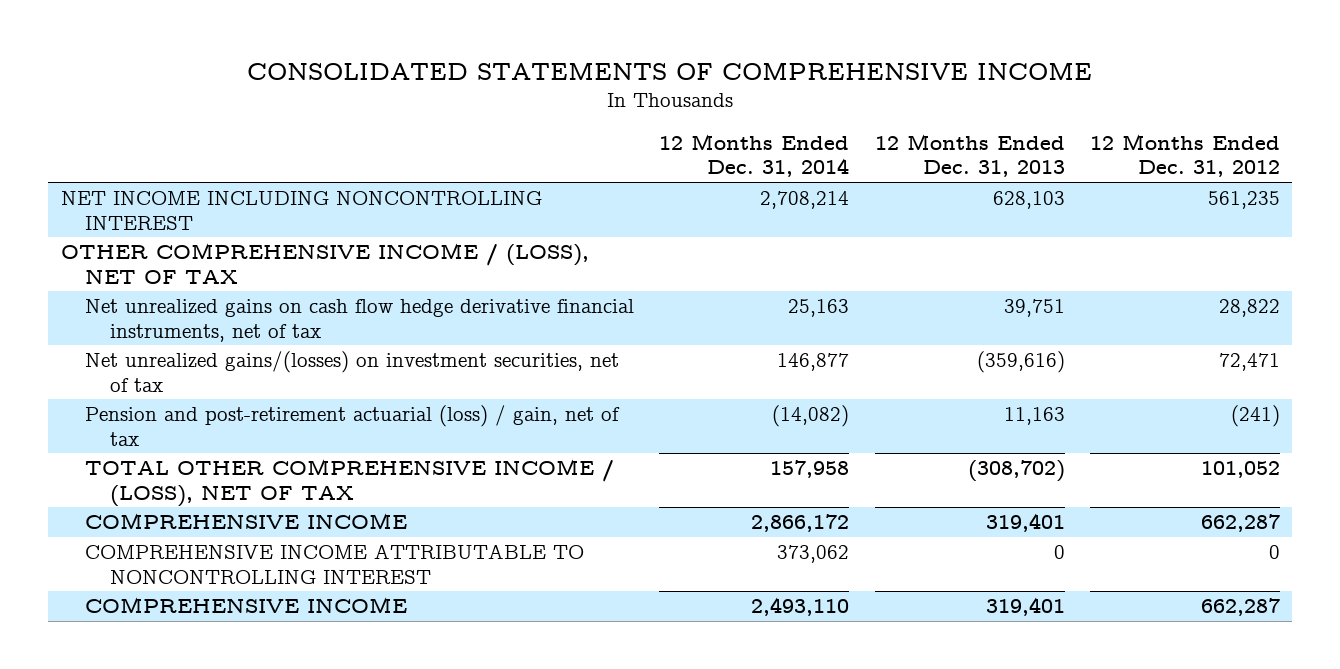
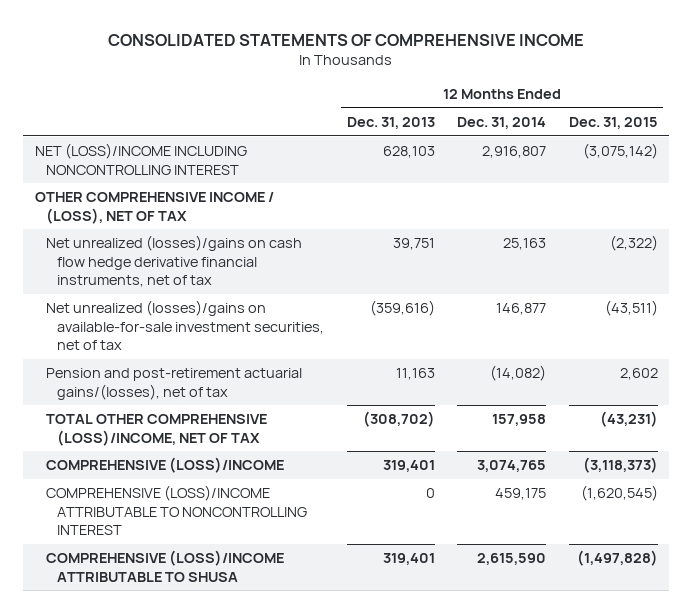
[1089,133,1280,178] 12 Months Ended Dec. 31, 2012 -> none
none -> [568,116,658,129] Dec. 31, 2015
[60,190,542,230] NET INCOME INCLUDING NONCONTROLLING INTEREST -> [34,143,247,175] NET (LOSS)/INCOME INCLUDING NONCONTROLLING INTEREST
[760,190,850,209] 2,708,214 -> [482,146,547,159] 2,916,807
[85,298,635,342] Net unrealized gains on cash flow hedge derivative financial instruments, net of tax -> [45,235,302,287] Net unrealized (losses)/gains on cash flow hedge derivative financial instruments, net of tax
[85,350,620,392] Net unrealized gains/(losses) on investment securities, net of tax -> [45,300,325,350] Net unrealized (losses)/gains on available-for-sale investment securities, net of tax
[85,404,621,446] Pension and post-retirement actuarial (loss) / gain, net of tax -> [45,368,302,400] Pension and post-retirement actuarial gains/(losses), net of tax
[85,458,615,507] TOTAL OTHER COMPREHENSIVE INCOME / (LOSS), NET OF TAX -> [45,414,267,446] TOTAL OTHER COMPREHENSIVE (LOSS)/INCOME, NET OF TAX
[85,512,408,529] COMPREHENSIVE INCOME -> [45,457,284,474] COMPREHENSIVE (LOSS)/INCOME
[751,513,850,532] 2,866,172 -> [477,460,547,473] 3,074,765
[85,543,585,584] COMPREHENSIVE INCOME ATTRIBUTABLE TO NONCONTROLLING INTEREST -> [45,485,308,535] COMPREHENSIVE (LOSS)/INCOME ATTRIBUTABLE TO NONCONTROLLING INTEREST
[777,544,850,563] 373,062 -> [495,488,547,501] 459,175
[85,596,408,613] COMPREHENSIVE INCOME -> [45,550,284,582] COMPREHENSIVE (LOSS)/INCOME ATTRIBUTABLE TO SHUSA
[751,596,850,616] 2,493,110 -> [477,553,547,566] 2,615,590

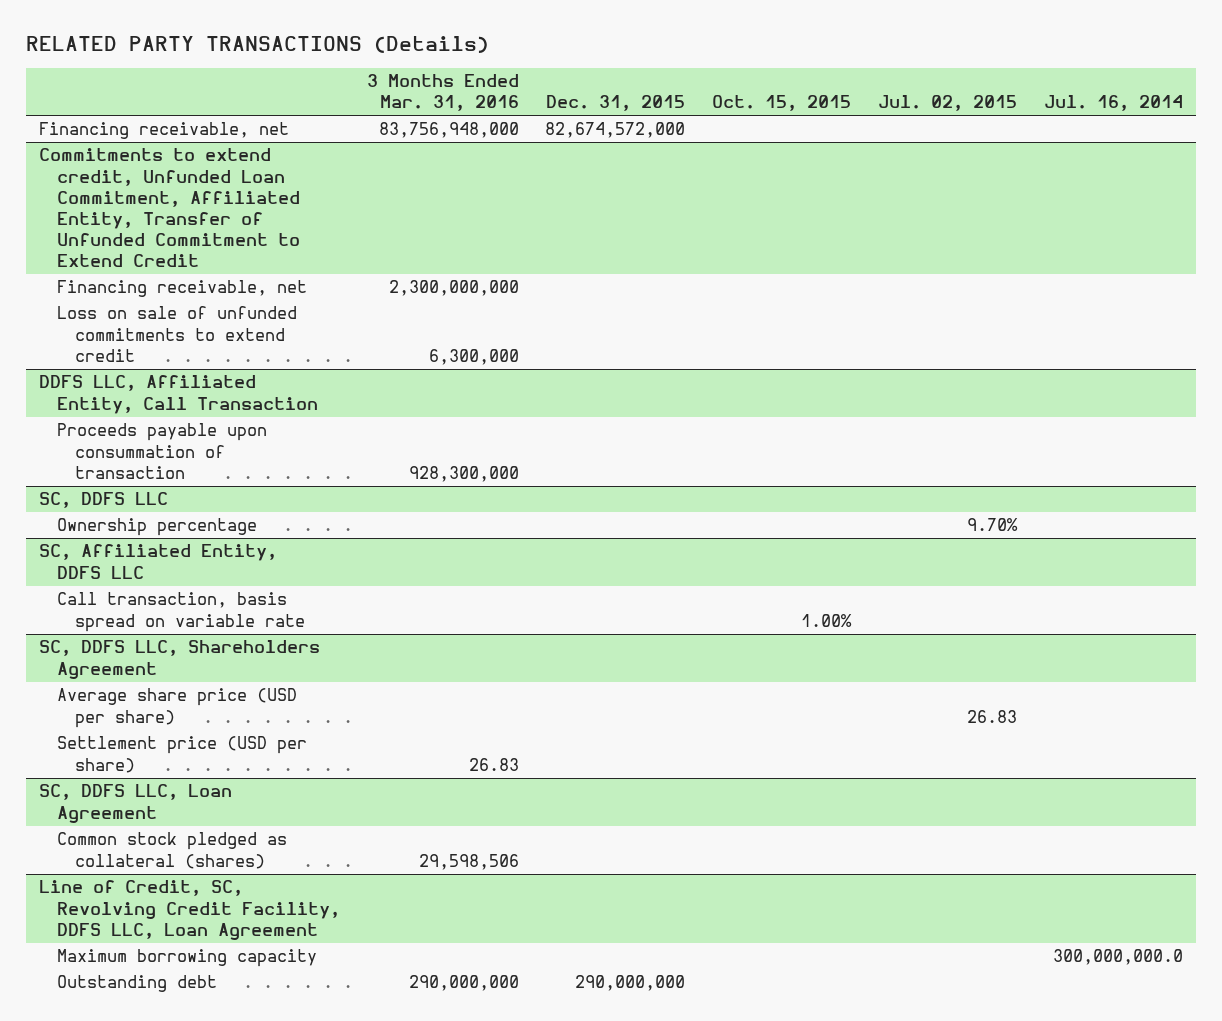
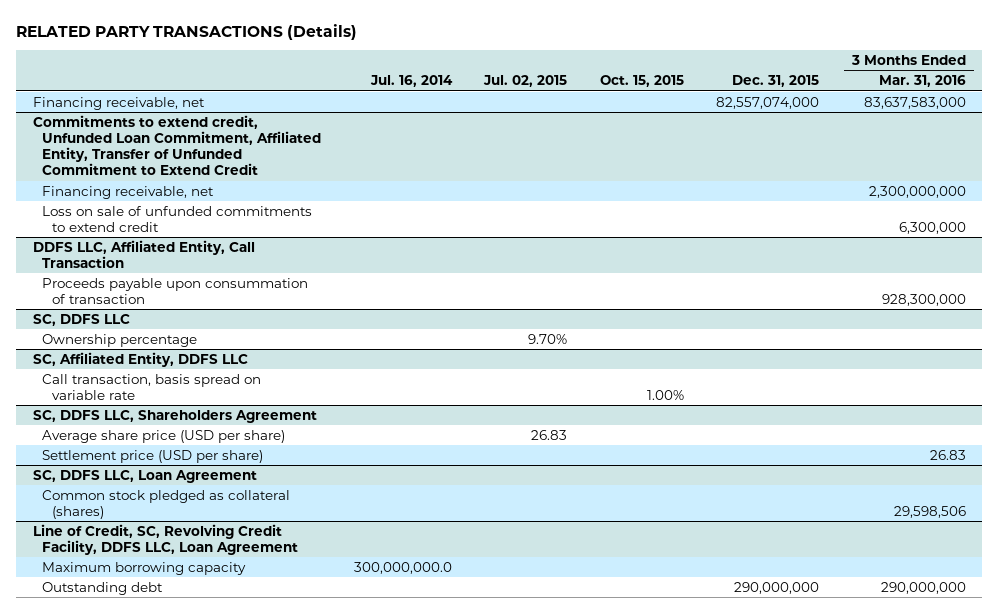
[378,122,519,139] 83,756,948,000 -> [863,96,966,109] 83,637,583,000
[545,122,686,139] 82,674,572,000 -> [716,96,820,109] 82,557,074,000

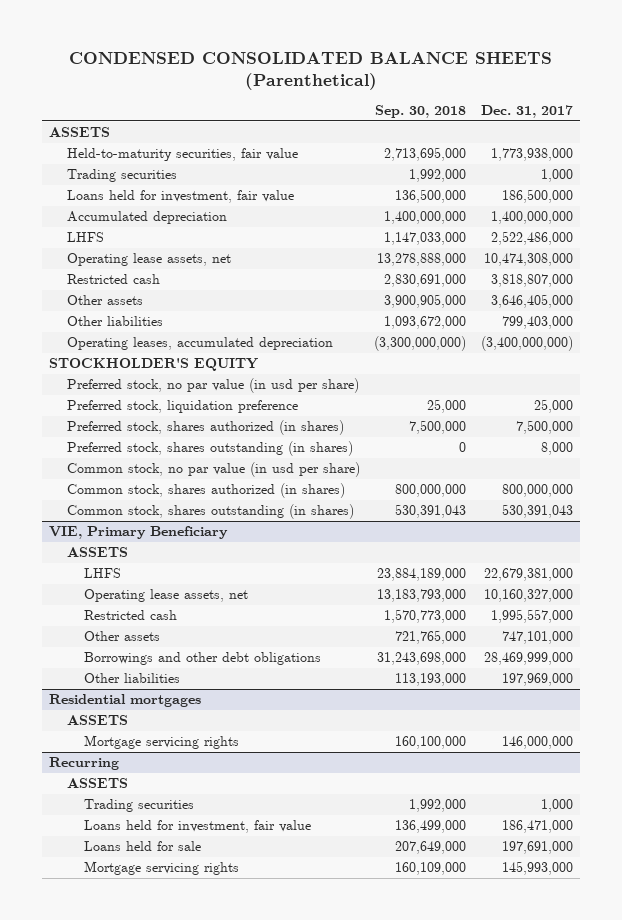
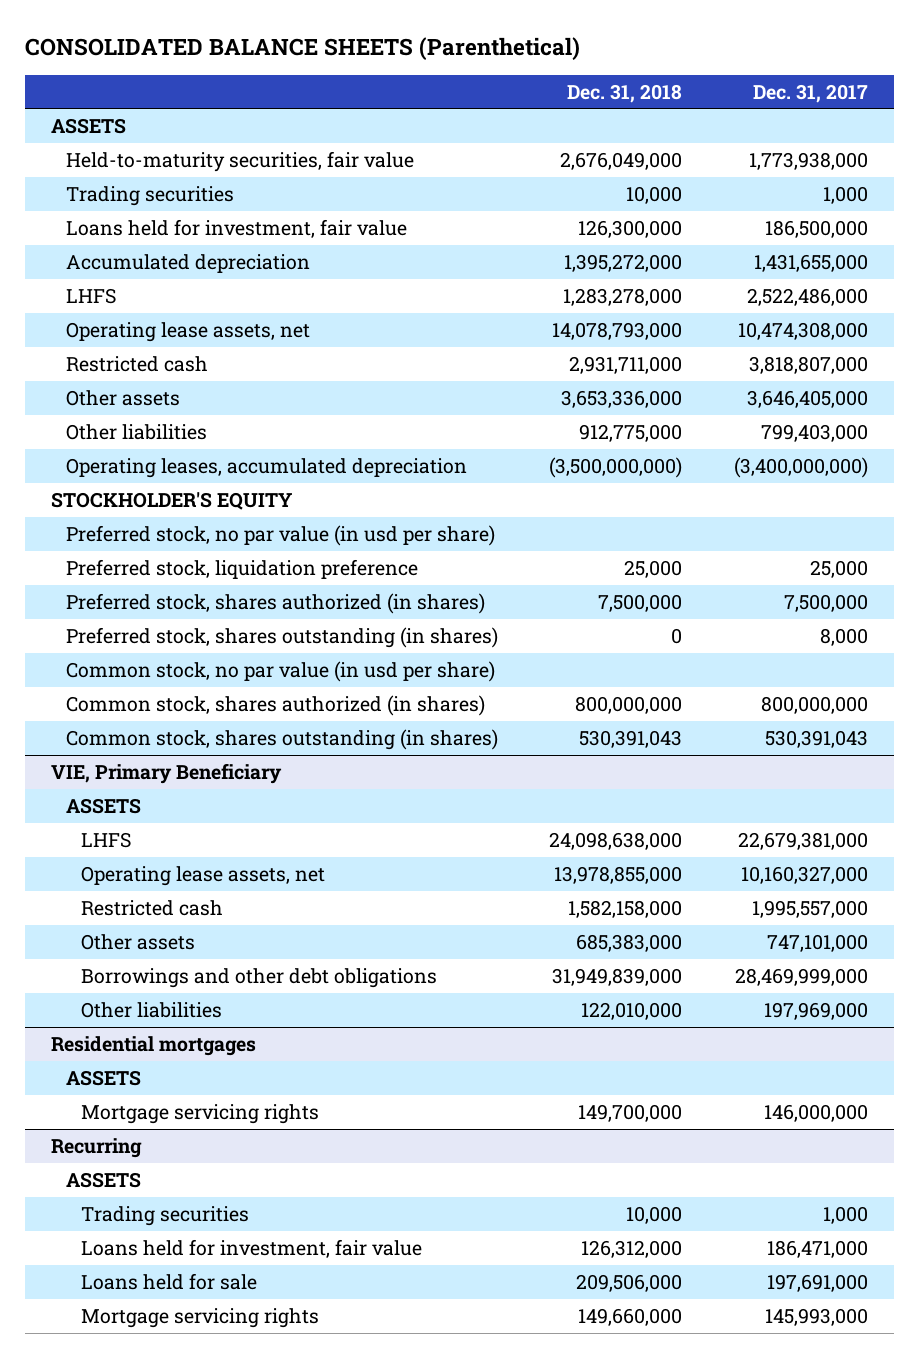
[69,51,553,90] CONDENSED CONSOLIDATED BALANCE SHEETS (Parenthetical) -> [24,37,580,61] CONSOLIDATED BALANCE SHEETS (Parenthetical)
[375,105,467,119] Sep. 30, 2018 -> none
none -> [567,83,683,103] Dec. 31, 2018
[491,211,574,225] 1,400,000,000 -> [753,253,868,272] 1,431,655,000

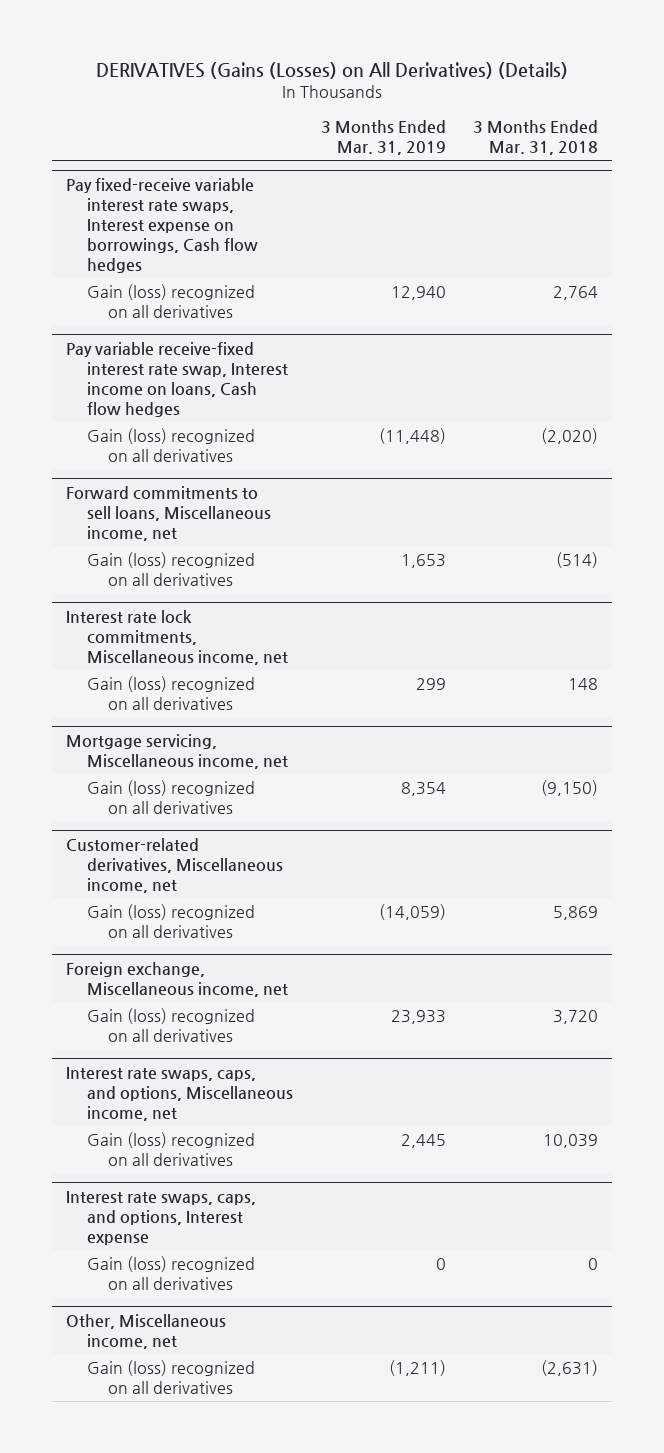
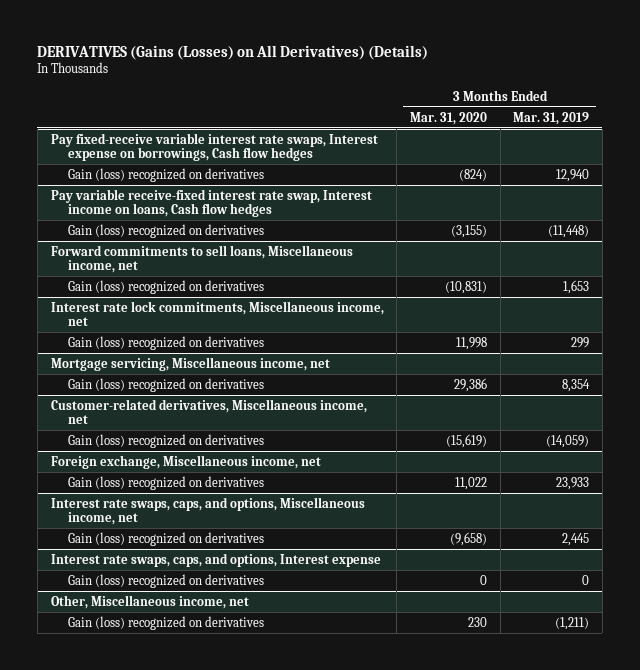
[473,120,599,156] 3 Months Ended Mar. 31, 2018 -> none
none -> [409,111,487,125] Mar. 31, 2020
[87,284,256,319] Gain (loss) recognized on all derivatives -> [67,167,264,182] Gain (loss) recognized on derivatives
[87,428,256,463] Gain (loss) recognized on all derivatives -> [67,223,264,238] Gain (loss) recognized on derivatives
[87,552,256,587] Gain (loss) recognized on all derivatives -> [67,279,264,294] Gain (loss) recognized on derivatives
[87,676,256,711] Gain (loss) recognized on all derivatives -> [67,335,264,350] Gain (loss) recognized on derivatives
[87,780,256,815] Gain (loss) recognized on all derivatives -> [67,377,264,392] Gain (loss) recognized on derivatives
[87,904,256,939] Gain (loss) recognized on all derivatives -> [67,433,264,448] Gain (loss) recognized on derivatives
[87,1008,256,1043] Gain (loss) recognized on all derivatives -> [67,475,264,490] Gain (loss) recognized on derivatives
[87,1132,256,1167] Gain (loss) recognized on all derivatives -> [67,531,264,546] Gain (loss) recognized on derivatives
[87,1256,256,1291] Gain (loss) recognized on all derivatives -> [67,573,264,588] Gain (loss) recognized on derivatives
[87,1360,256,1395] Gain (loss) recognized on all derivatives -> [67,615,264,630] Gain (loss) recognized on derivatives

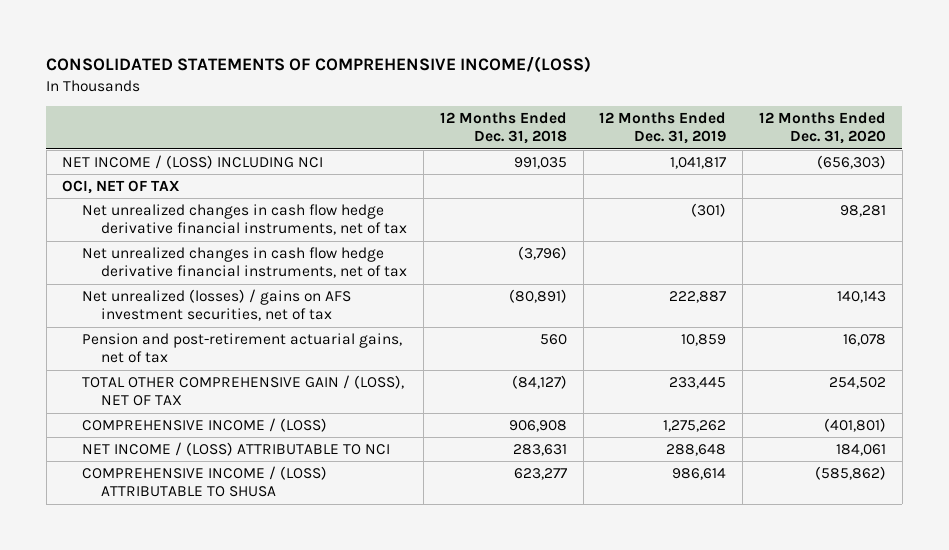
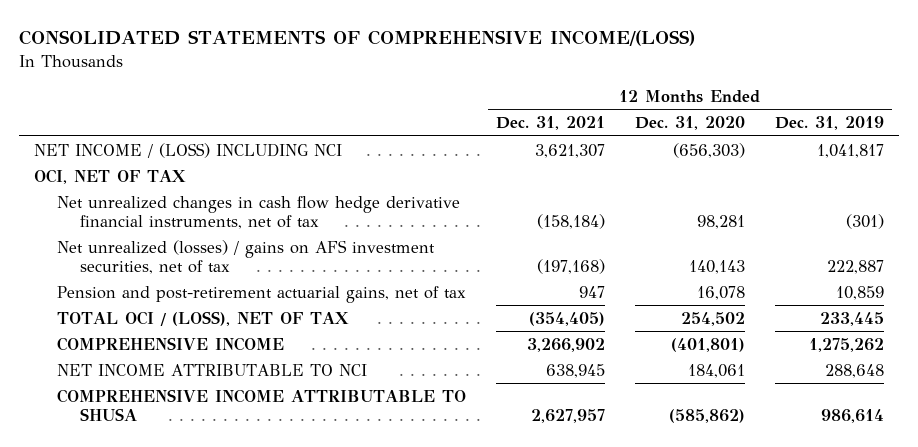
[439,112,567,145] 12 Months Ended Dec. 31, 2018 -> none
none -> [495,116,605,131] Dec. 31, 2021
[81,246,407,279] Net unrealized changes in cash flow hedge derivative financial instruments, net of tax -> none
[81,374,404,407] TOTAL OTHER COMPREHENSIVE GAIN / (LOSS), NET OF TAX -> [56,310,349,326] TOTAL OCI / (LOSS), NET OF TAX
[81,417,327,432] COMPREHENSIVE INCOME / (LOSS) -> [56,336,284,351] COMPREHENSIVE INCOME
[81,441,390,456] NET INCOME / (LOSS) ATTRIBUTABLE TO NCI -> [56,363,367,376] NET INCOME ATTRIBUTABLE TO NCI
[81,465,327,498] COMPREHENSIVE INCOME / (LOSS) ATTRIBUTABLE TO SHUSA -> [56,388,466,422] COMPREHENSIVE INCOME ATTRIBUTABLE TO SHUSA

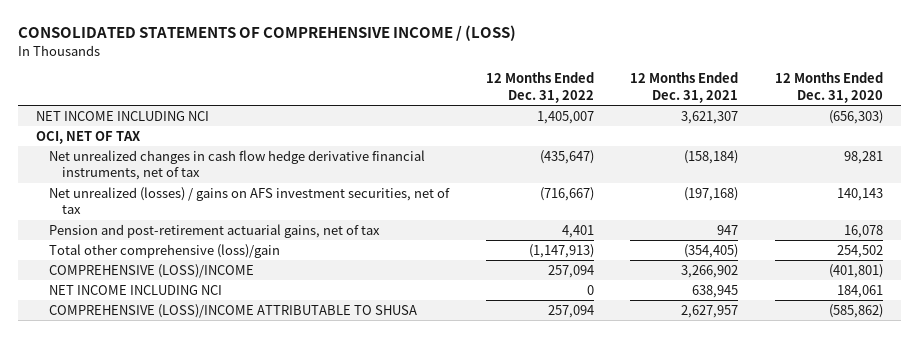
[18,30,695,47] CONSOLIDATED STATEMENTS OF COMPREHENSIVE INCOME/(LOSS) -> [18,25,517,42] CONSOLIDATED STATEMENTS OF COMPREHENSIVE INCOME / (LOSS)
[775,116,885,131] Dec. 31, 2019 -> none
none -> [485,72,594,103] 12 Months Ended Dec. 31, 2022
[33,142,342,158] NET INCOME / (LOSS) INCLUDING NCI -> [36,110,210,121] NET INCOME INCLUDING NCI
[56,310,349,326] TOTAL OCI / (LOSS), NET OF TAX -> [49,243,281,258] Total other comprehensive (loss)/gain
[56,336,284,351] COMPREHENSIVE INCOME -> [49,263,255,278] COMPREHENSIVE (LOSS)/INCOME
[56,363,367,376] NET INCOME ATTRIBUTABLE TO NCI -> [49,284,223,295] NET INCOME INCLUDING NCI
[56,388,466,422] COMPREHENSIVE INCOME ATTRIBUTABLE TO SHUSA -> [49,303,418,318] COMPREHENSIVE (LOSS)/INCOME ATTRIBUTABLE TO SHUSA

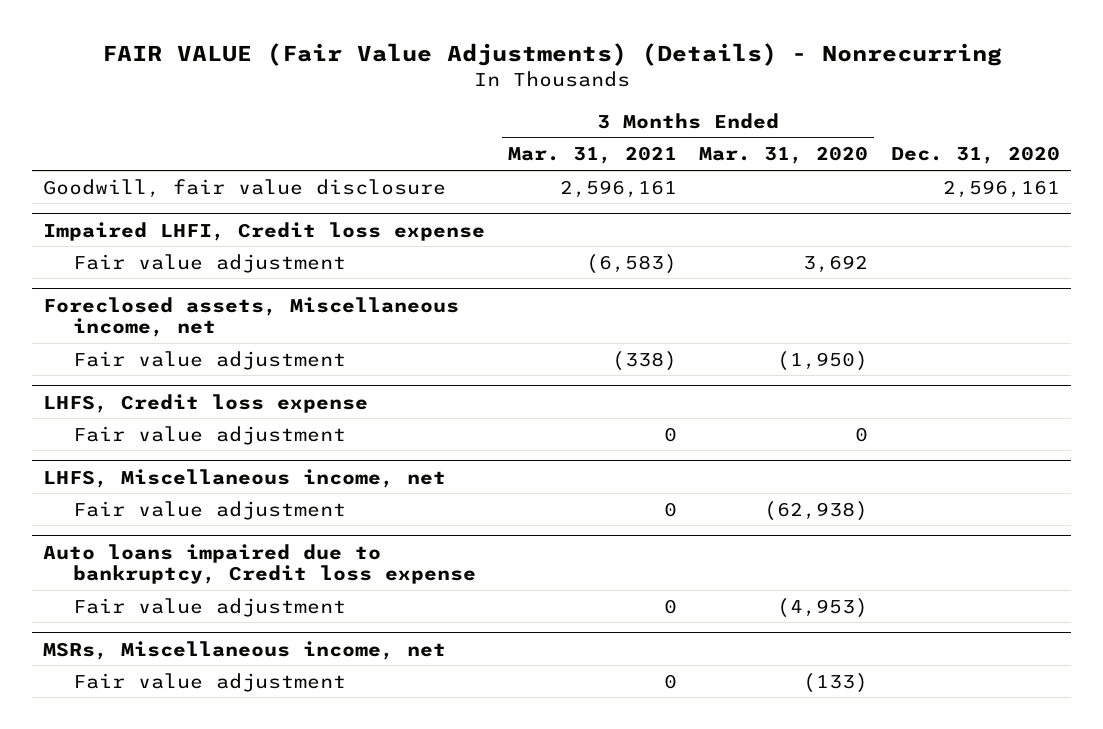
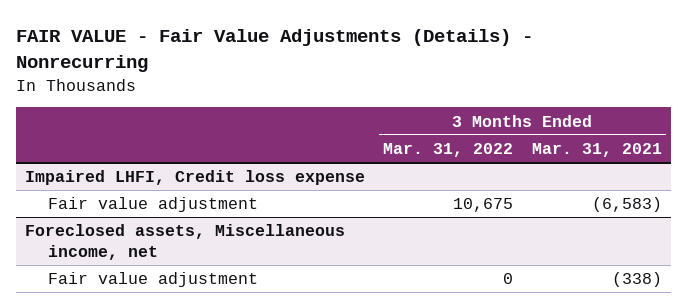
[101,43,1002,67] FAIR VALUE (Fair Value Adjustments) (Details) - Nonrecurring -> [16,29,534,73] FAIR VALUE - Fair Value Adjustments (Details) - Nonrecurring
[699,146,869,165] Mar. 31, 2020 -> none
[890,146,1060,165] Dec. 31, 2020 -> none
none -> [383,143,514,158] Mar. 31, 2022
[43,178,447,198] Goodwill, fair value disclosure -> none
[43,393,369,413] LHFS, Credit loss expense -> none
[73,425,347,445] Fair value adjustment -> none
[43,468,447,488] LHFS, Miscellaneous income, net -> none
[73,500,347,520] Fair value adjustment -> none
[43,543,477,585] Auto loans impaired due to bankruptcy, Credit loss expense -> none
[73,597,347,617] Fair value adjustment -> none
[43,640,447,660] MSRs, Miscellaneous income, net -> none
[73,672,347,692] Fair value adjustment -> none

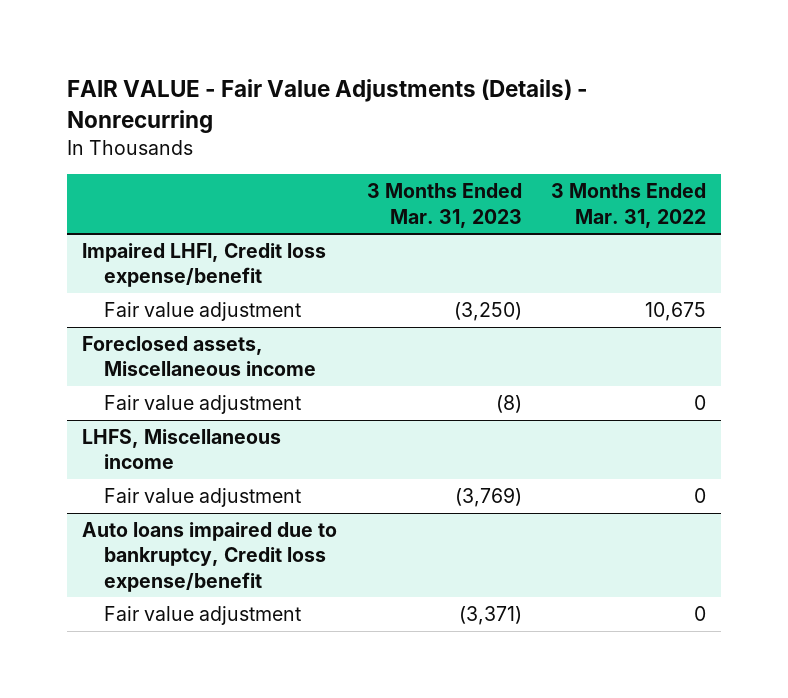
[531,143,662,158] Mar. 31, 2021 -> none
none -> [366,183,522,228] 3 Months Ended Mar. 31, 2023
[25,170,366,186] Impaired LHFI, Credit loss expense -> [81,243,326,288] Impaired LHFI, Credit loss expense/benefit
[25,224,346,260] Foreclosed assets, Miscellaneous income, net -> [81,336,317,377] Foreclosed assets, Miscellaneous income
none -> [81,429,281,470] LHFS, Miscellaneous income
none -> [104,488,302,508] Fair value adjustment
none -> [81,522,337,592] Auto loans impaired due to bankruptcy, Credit loss expense/benefit
none -> [104,606,302,626] Fair value adjustment

